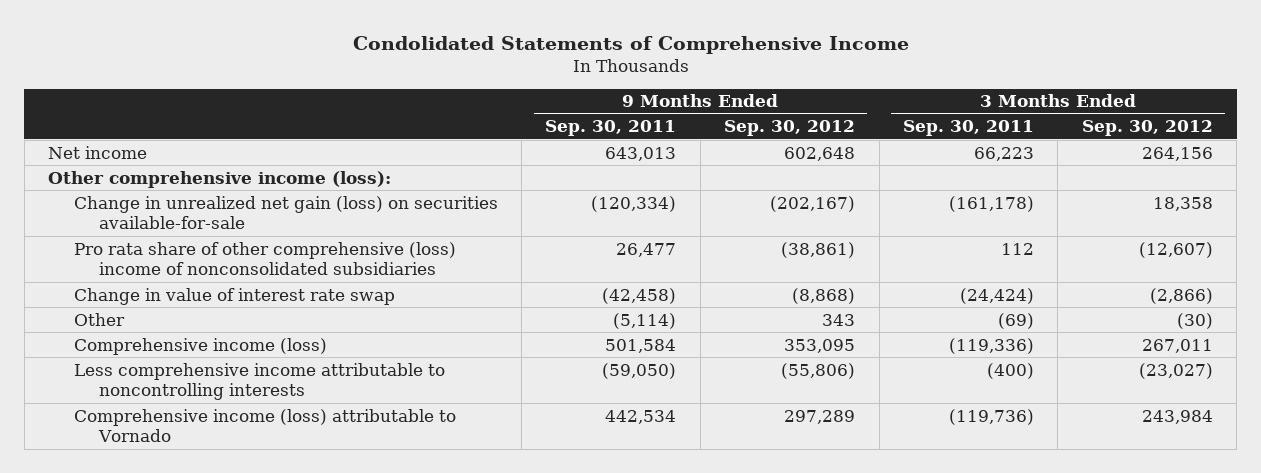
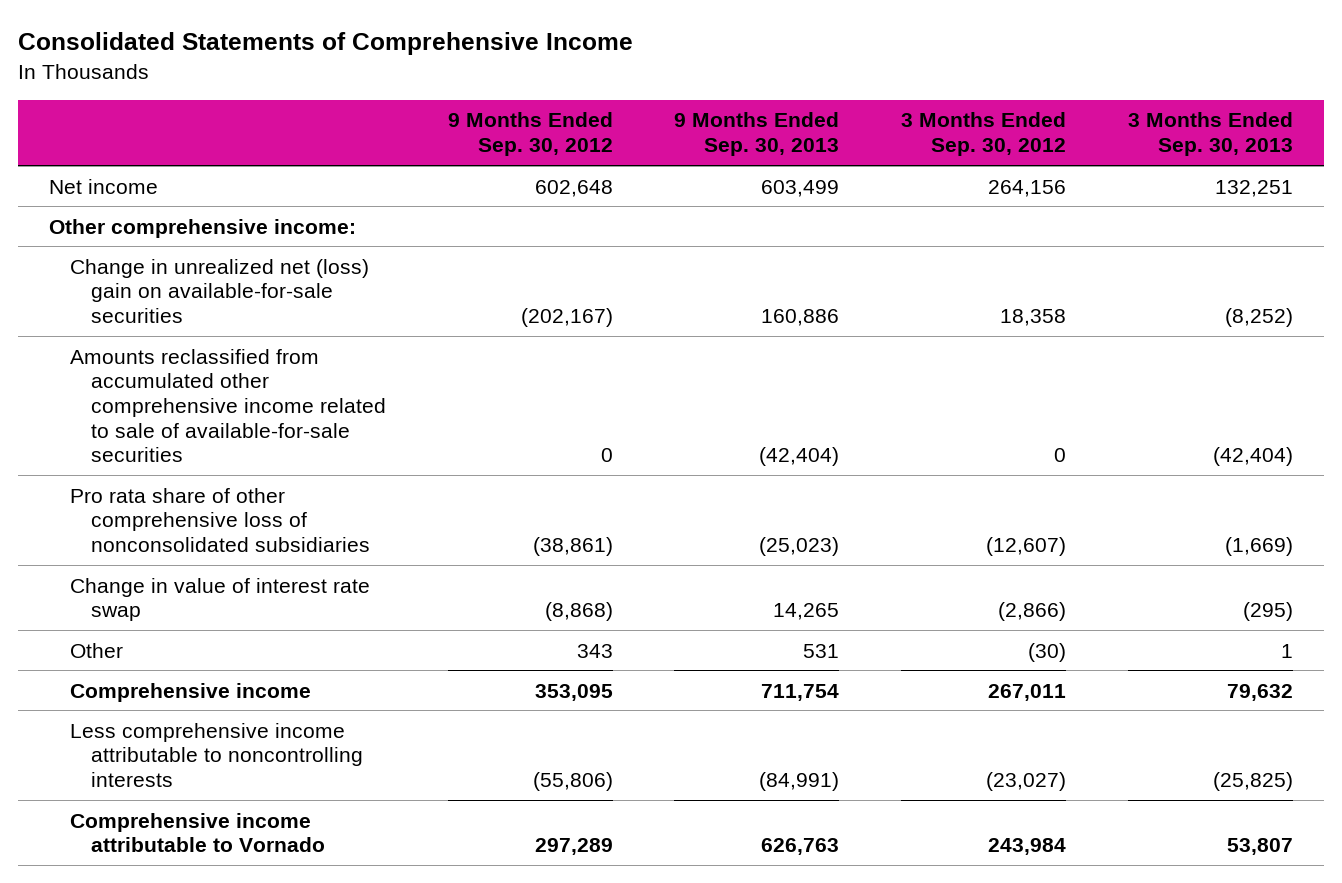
[352,35,909,54] Condolidated Statements of Comprehensive Income -> [17,32,633,56] Consolidated Statements of Comprehensive Income
[545,120,677,137] Sep. 30, 2011 -> none
[903,120,1035,137] Sep. 30, 2011 -> none
none -> [674,112,840,157] 9 Months Ended Sep. 30, 2013
none -> [1128,112,1294,157] 3 Months Ended Sep. 30, 2013
[48,170,392,188] Other comprehensive income (loss): -> [48,218,356,238] Other comprehensive income:
[73,195,498,230] Change in unrealized net gain (loss) on securities available-for-sale -> [69,258,369,323] Change in unrealized net (loss) gain on available-for-sale securities
none -> [69,348,386,463] Amounts reclassified from accumulated other comprehensive income related to sale of available-for-sale securities
[73,241,456,276] Pro rata share of other comprehensive (loss) income of nonconsolidated subsidiaries -> [69,487,370,552] Pro rata share of other comprehensive loss of nonconsolidated subsidiaries
[73,337,327,355] Comprehensive income (loss) -> [69,682,311,702] Comprehensive income
[73,408,456,443] Comprehensive income (loss) attributable to Vornado -> [69,812,325,853] Comprehensive income attributable to Vornado

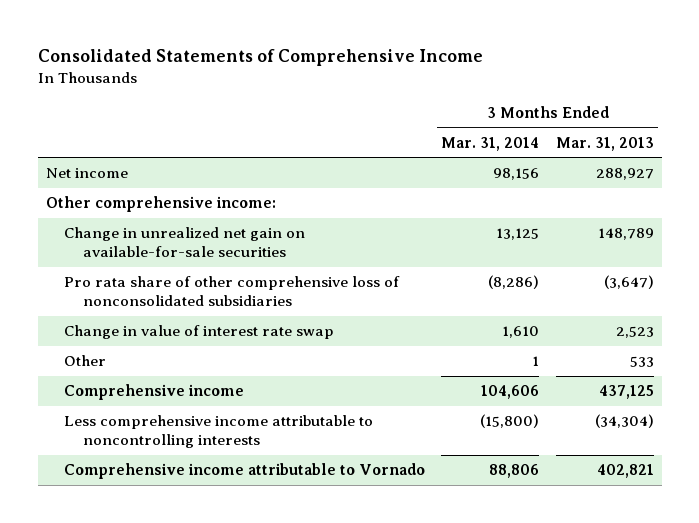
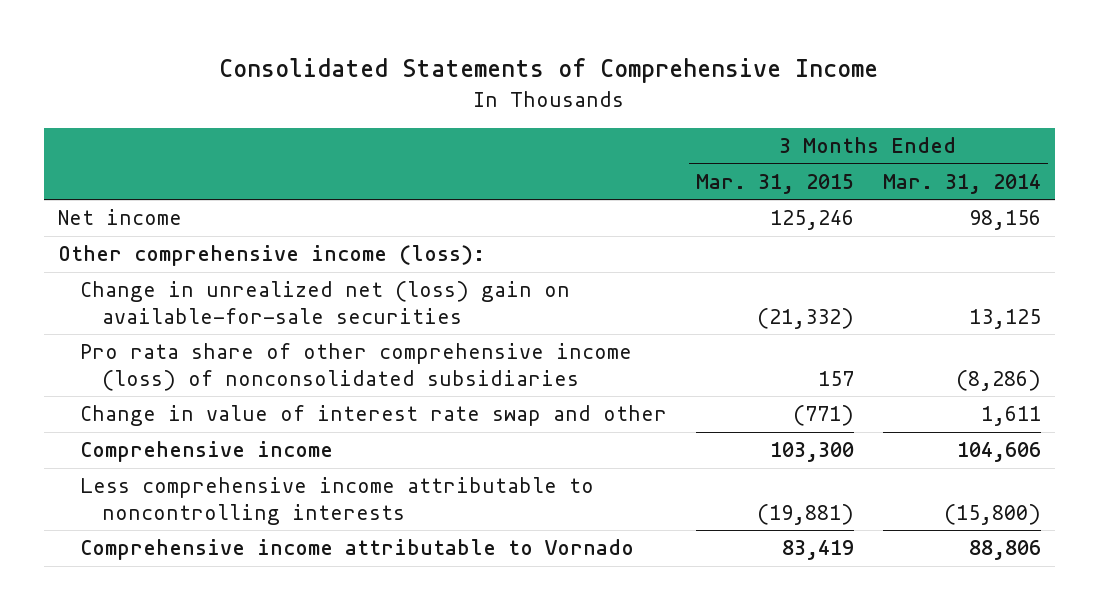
[555,136,654,151] Mar. 31, 2013 -> none
none -> [695,173,854,194] Mar. 31, 2015
[64,355,107,367] Other -> none
[45,196,276,213] Other comprehensive income: -> [58,245,486,267] Other comprehensive income (loss):
[64,227,306,258] Change in unrealized net gain on available-for-sale securities -> [80,281,571,324] Change in unrealized net (loss) gain on available-for-sale securities
[64,276,401,307] Pro rata share of other comprehensive loss of nonconsolidated subsidiaries -> [80,343,633,391] Pro rata share of other comprehensive income (loss) of nonconsolidated subsidiaries
[64,325,335,340] Change in value of interest rate swap -> [80,405,668,427] Change in value of interest rate swap and other
[502,326,540,339] 1,610 -> [980,406,1041,427] 1,611

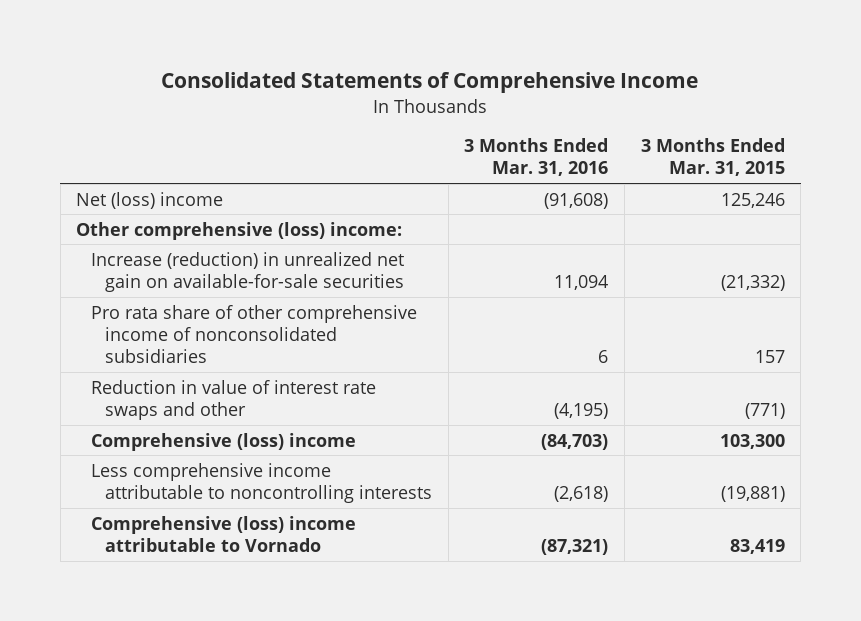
[882,173,1041,194] Mar. 31, 2014 -> none
none -> [464,138,609,177] 3 Months Ended Mar. 31, 2016
[58,209,183,226] Net income -> [76,191,224,209] Net (loss) income
[58,245,486,267] Other comprehensive income (loss): -> [76,221,403,240] Other comprehensive (loss) income:
[80,281,571,324] Change in unrealized net (loss) gain on available-for-sale securities -> [90,251,405,292] Increase (reduction) in unrealized net gain on available-for-sale securities
[80,343,633,391] Pro rata share of other comprehensive income (loss) of nonconsolidated subsidiaries -> [90,304,417,364] Pro rata share of other comprehensive income of nonconsolidated subsidiaries
[80,405,668,427] Change in value of interest rate swap and other -> [90,379,376,420] Reduction in value of interest rate swaps and other
[80,441,334,463] Comprehensive income -> [90,432,356,451] Comprehensive (loss) income
[80,539,635,561] Comprehensive income attributable to Vornado -> [90,515,356,552] Comprehensive (loss) income attributable to Vornado

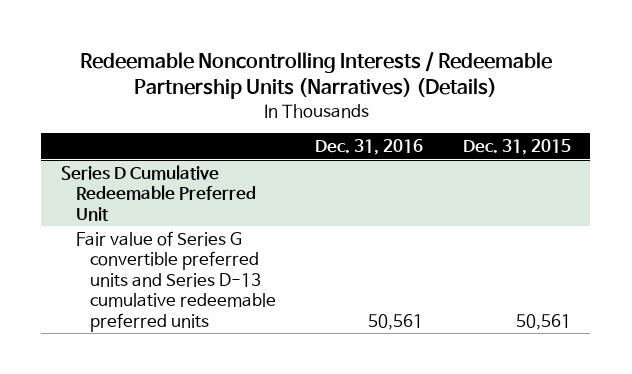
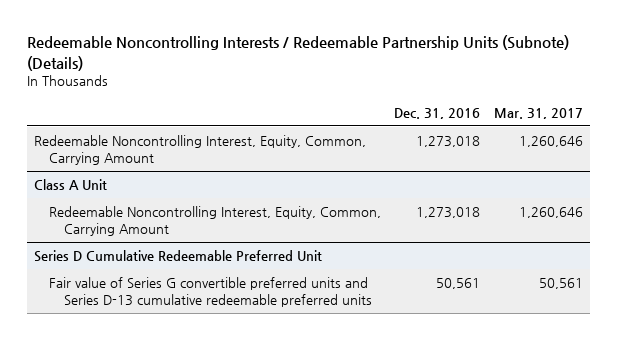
[79,51,552,99] Redeemable Noncontrolling Interests / Redeemable Partnership Units (Narratives) (Details) -> [26,35,569,71] Redeemable Noncontrolling Interests / Redeemable Partnership Units (Subnote) (Details)
[462,139,571,156] Dec. 31, 2015 -> none
none -> [494,107,584,119] Mar. 31, 2017
none -> [33,135,366,165] Redeemable Noncontrolling Interest, Equity, Common, Carrying Amount
none -> [33,179,107,191] Class A Unit
none -> [48,206,381,236] Redeemable Noncontrolling Interest, Equity, Common, Carrying Amount

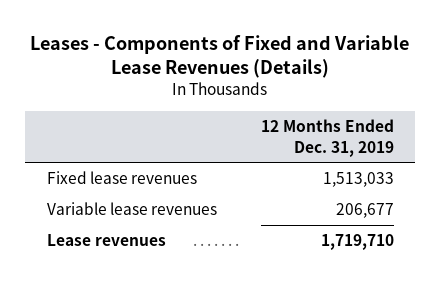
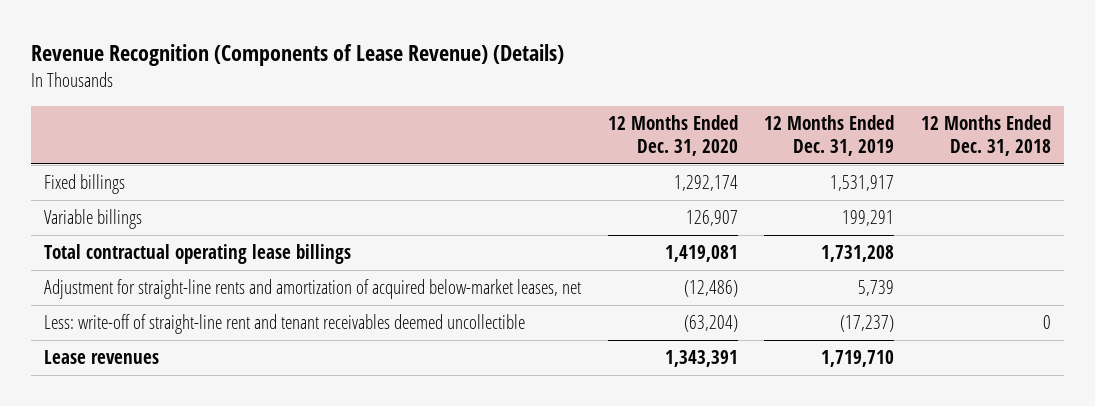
[30,34,410,78] Leases - Components of Fixed and Variable Lease Revenues (Details) -> [31,43,565,66] Revenue Recognition (Components of Lease Revenue) (Details)
none -> [607,115,738,157] 12 Months Ended Dec. 31, 2020
none -> [920,115,1051,157] 12 Months Ended Dec. 31, 2018
[46,171,197,185] Fixed lease revenues -> [44,174,126,195] Fixed billings
[322,172,394,188] 1,513,033 -> [830,175,895,192] 1,531,917
[46,202,217,216] Variable lease revenues -> [44,209,143,230] Variable billings
[335,203,394,219] 206,677 -> [842,210,895,227] 199,291
none -> [44,244,352,265] Total contractual operating lease billings
none -> [44,279,582,300] Adjustment for straight-line rents and amortization of acquired below-market leases, net
none -> [44,314,526,335] Less: write-off of straight-line rent and tenant receivables deemed uncollectible

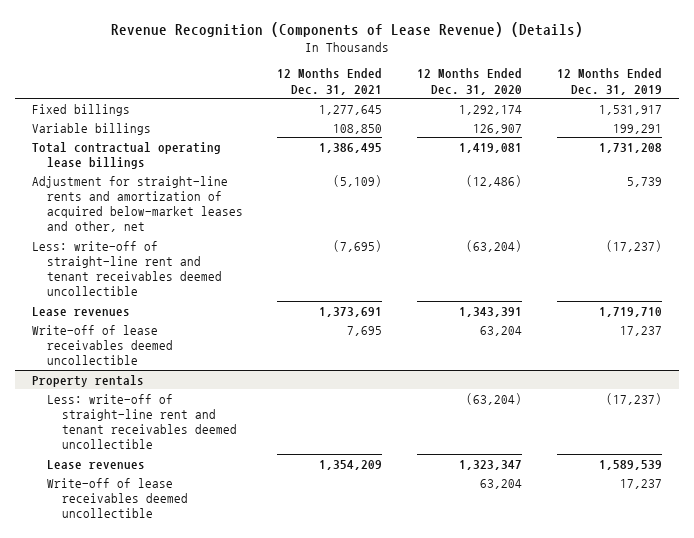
[920,115,1051,157] 12 Months Ended Dec. 31, 2018 -> none
none -> [277,68,383,95] 12 Months Ended Dec. 31, 2021
[44,279,582,300] Adjustment for straight-line rents and amortization of acquired below-market leases, net -> [32,175,243,232] Adjustment for straight-line rents and amortization of acquired below-market leases and other, net
none -> [32,324,173,365] Write-off of lease receivables deemed uncollectible
none -> [32,374,145,387] Property rentals
none -> [46,393,237,449] Less: write-off of straight-line rent and tenant receivables deemed uncollectible
none -> [46,459,145,469] Lease revenues
none -> [46,477,188,518] Write-off of lease receivables deemed uncollectible

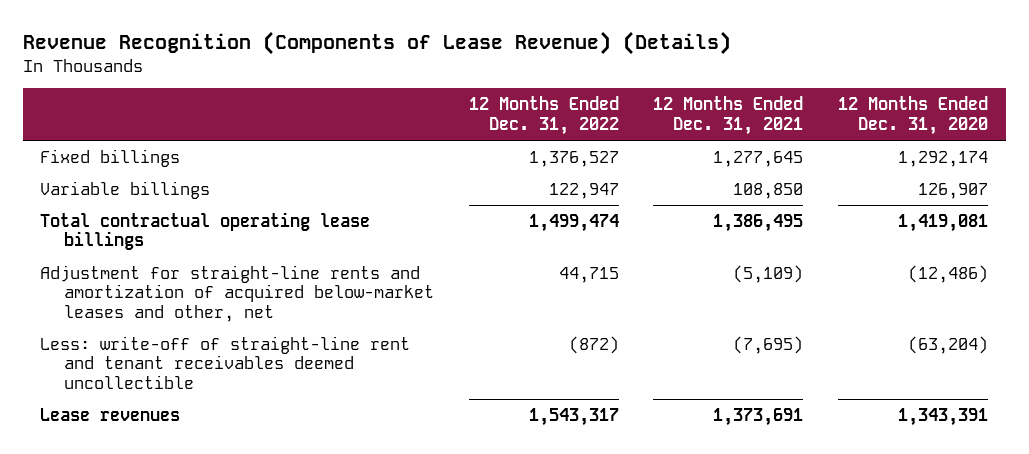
[556,68,662,95] 12 Months Ended Dec. 31, 2019 -> none
none -> [468,96,619,135] 12 Months Ended Dec. 31, 2022
[32,324,173,365] Write-off of lease receivables deemed uncollectible -> none
[32,374,145,387] Property rentals -> none
[46,393,237,449] Less: write-off of straight-line rent and tenant receivables deemed uncollectible -> none
[46,459,145,469] Lease revenues -> none
[46,477,188,518] Write-off of lease receivables deemed uncollectible -> none

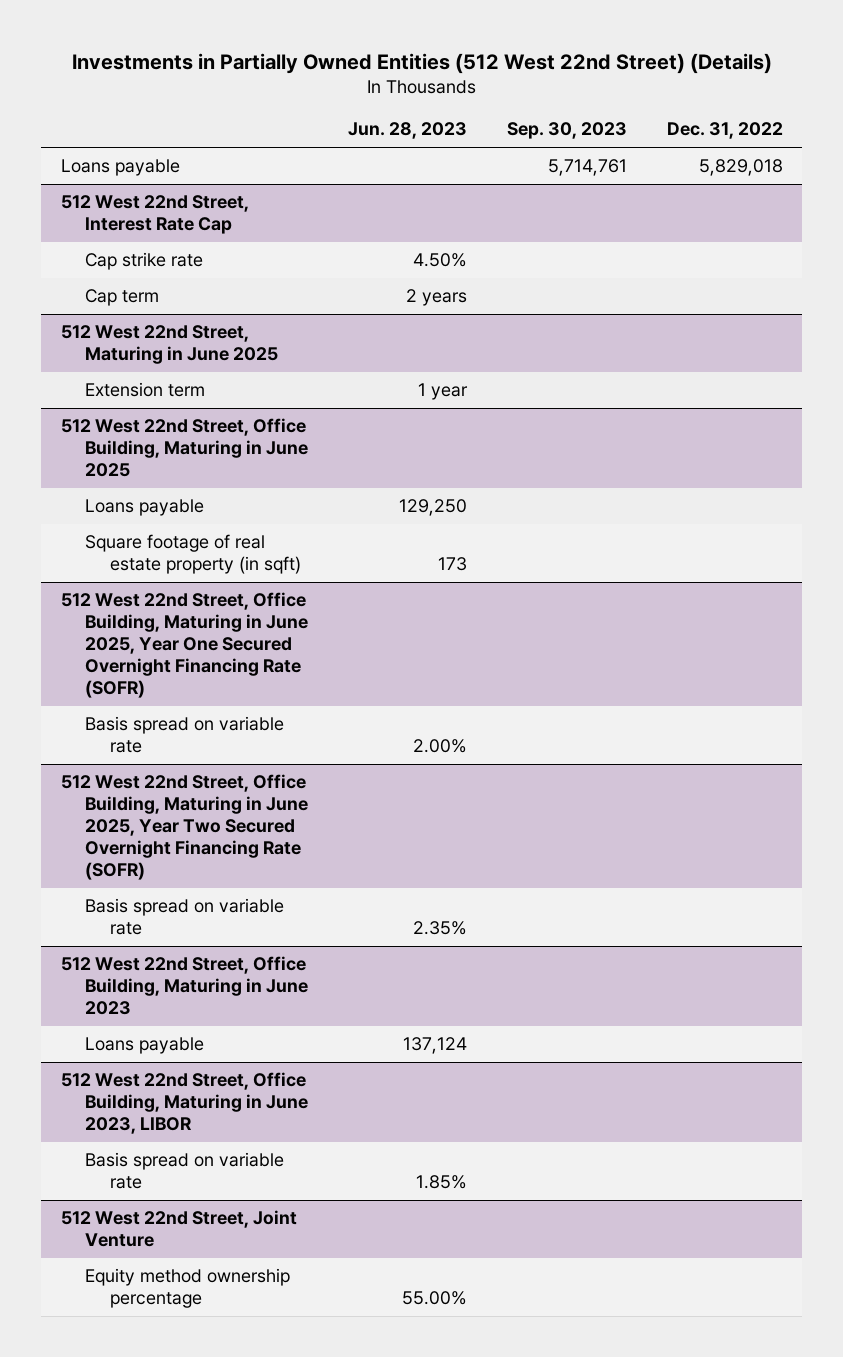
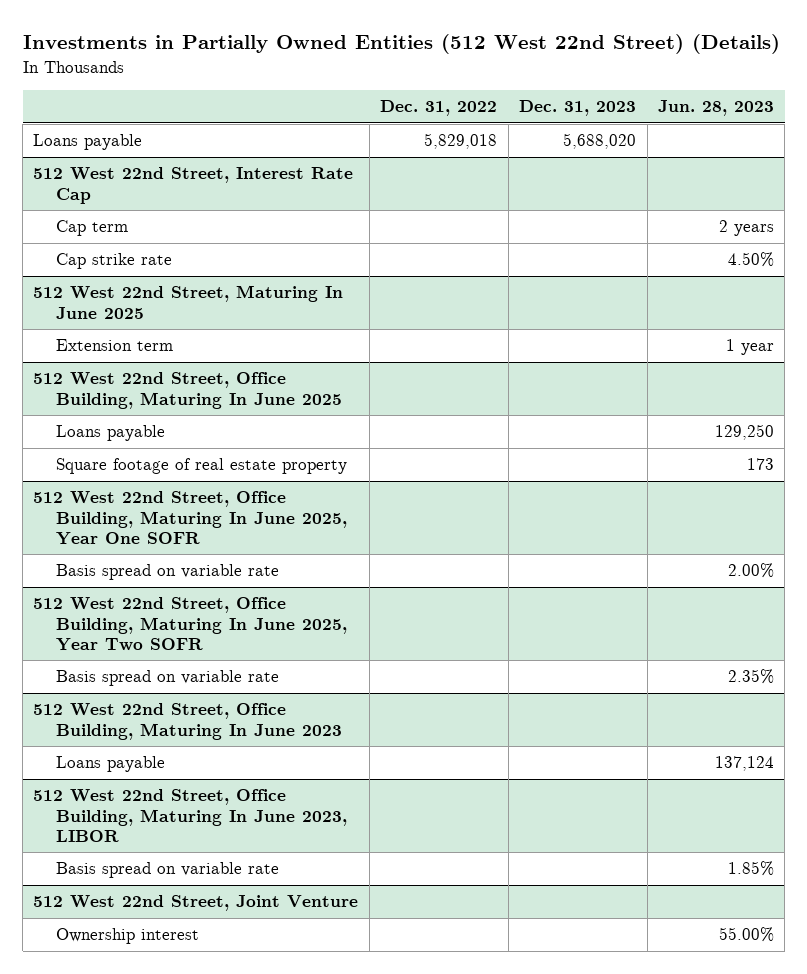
[506,122,627,140] Sep. 30, 2023 -> none
none -> [519,100,637,117] Dec. 31, 2023
[85,252,204,271] Cap strike rate -> [56,253,173,270] Cap strike rate
[60,325,279,365] 512 West 22nd Street, Maturing in June 2025 -> [33,285,344,319] 512 West 22nd Street, Maturing In June 2025
[60,418,309,478] 512 West 22nd Street, Office Building, Maturing in June 2025 -> [33,372,343,409] 512 West 22nd Street, Office Building, Maturing In June 2025
[85,534,301,575] Square footage of real estate property (in sqft) -> [56,458,348,475] Square footage of real estate property
[60,592,309,699] 512 West 22nd Street, Office Building, Maturing in June 2025, Year One Secured Overnight Financing Rate (SOFR) -> [33,491,348,545] 512 West 22nd Street, Office Building, Maturing In June 2025, Year One SOFR
[60,774,309,881] 512 West 22nd Street, Office Building, Maturing in June 2025, Year Two Secured Overnight Financing Rate (SOFR) -> [33,597,348,651] 512 West 22nd Street, Office Building, Maturing In June 2025, Year Two SOFR
[60,956,309,1016] 512 West 22nd Street, Office Building, Maturing in June 2023 -> [33,703,343,740] 512 West 22nd Street, Office Building, Maturing In June 2023
[60,1072,309,1135] 512 West 22nd Street, Office Building, Maturing in June 2023, LIBOR -> [33,789,348,842] 512 West 22nd Street, Office Building, Maturing In June 2023, LIBOR
[85,1268,291,1309] Equity method ownership percentage -> [56,928,200,945] Ownership interest

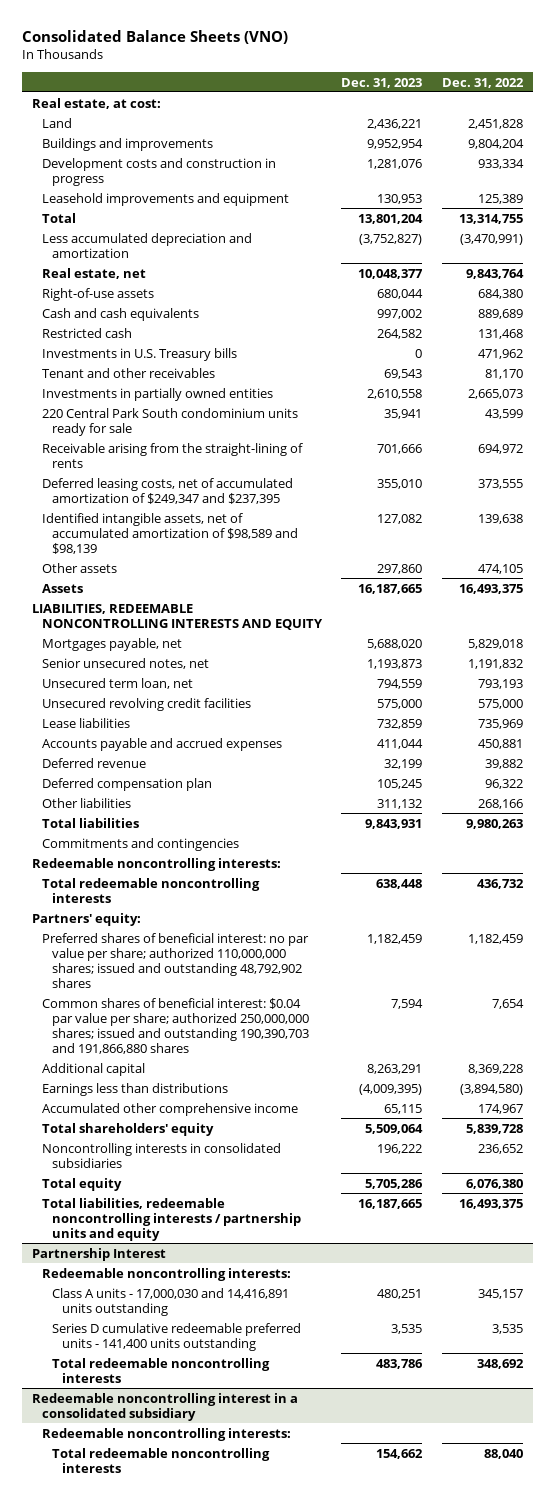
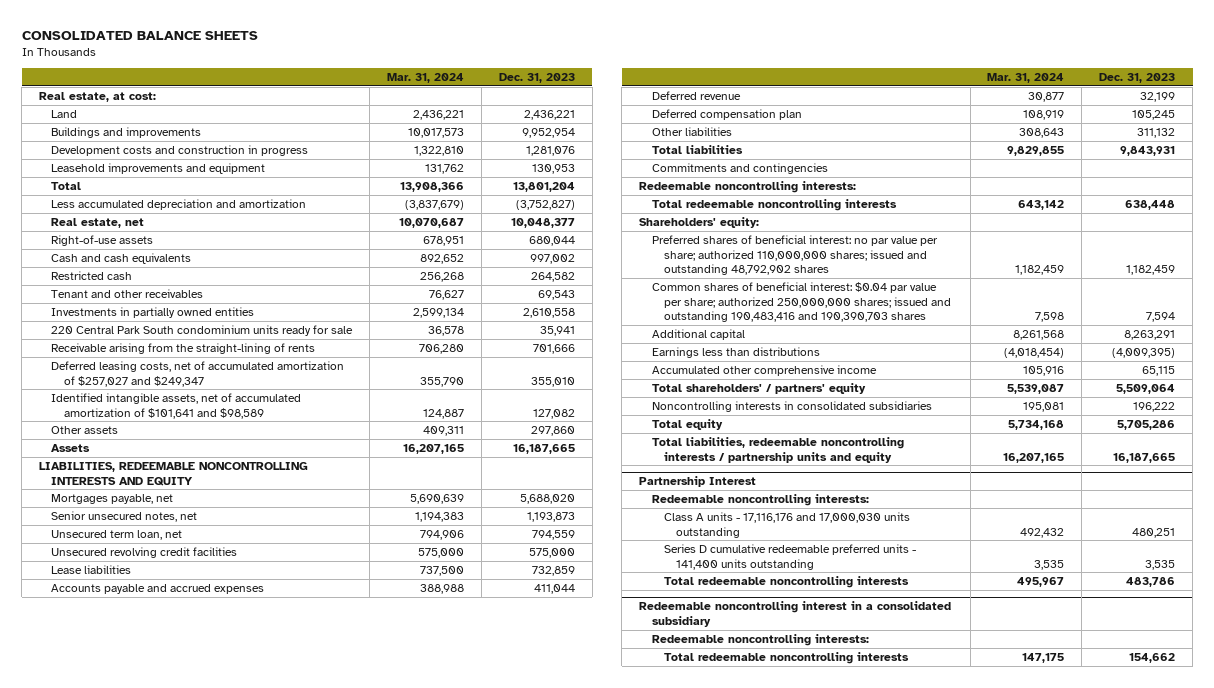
[21,29,288,44] Consolidated Balance Sheets (VNO) -> [21,31,258,41] CONSOLIDATED BALANCE SHEETS
[441,77,524,88] Dec. 31, 2022 -> none
none -> [387,72,465,83] Mar. 31, 2024
[41,347,237,361] Investments in U.S. Treasury bills -> none
[41,477,293,504] Deferred leasing costs, net of accumulated amortization of $249,347 and $237,395 -> [51,360,345,387] Deferred leasing costs, net of accumulated amortization of $257,027 and $249,347
[41,512,299,554] Identified intangible assets, net of accumulated amortization of $98,589 and $98,139 -> [51,392,302,419] Identified intangible assets, net of accumulated amortization of $101,641 and $98,589
[31,912,141,926] Partners' equity: -> [639,216,760,228] Shareholders' equity:
[41,997,310,1054] Common shares of beneficial interest: $0.04 par value per share; authorized 250,000,000 shares; issued and outstanding 190,390,703 and 191,866,880 shares -> [651,281,952,323] Common shares of beneficial interest: $0.04 par value per share; authorized 250,000,000 shares; issued and outstanding 190,483,416 and 190,390,703 shares
[41,1122,214,1136] Total shareholders' equity -> [651,382,866,394] Total shareholders' / partners' equity
[52,1287,290,1316] Class A units - 17,000,030 and 14,416,891 units outstanding -> [664,511,911,538] Class A units - 17,116,176 and 17,000,030 units outstanding

